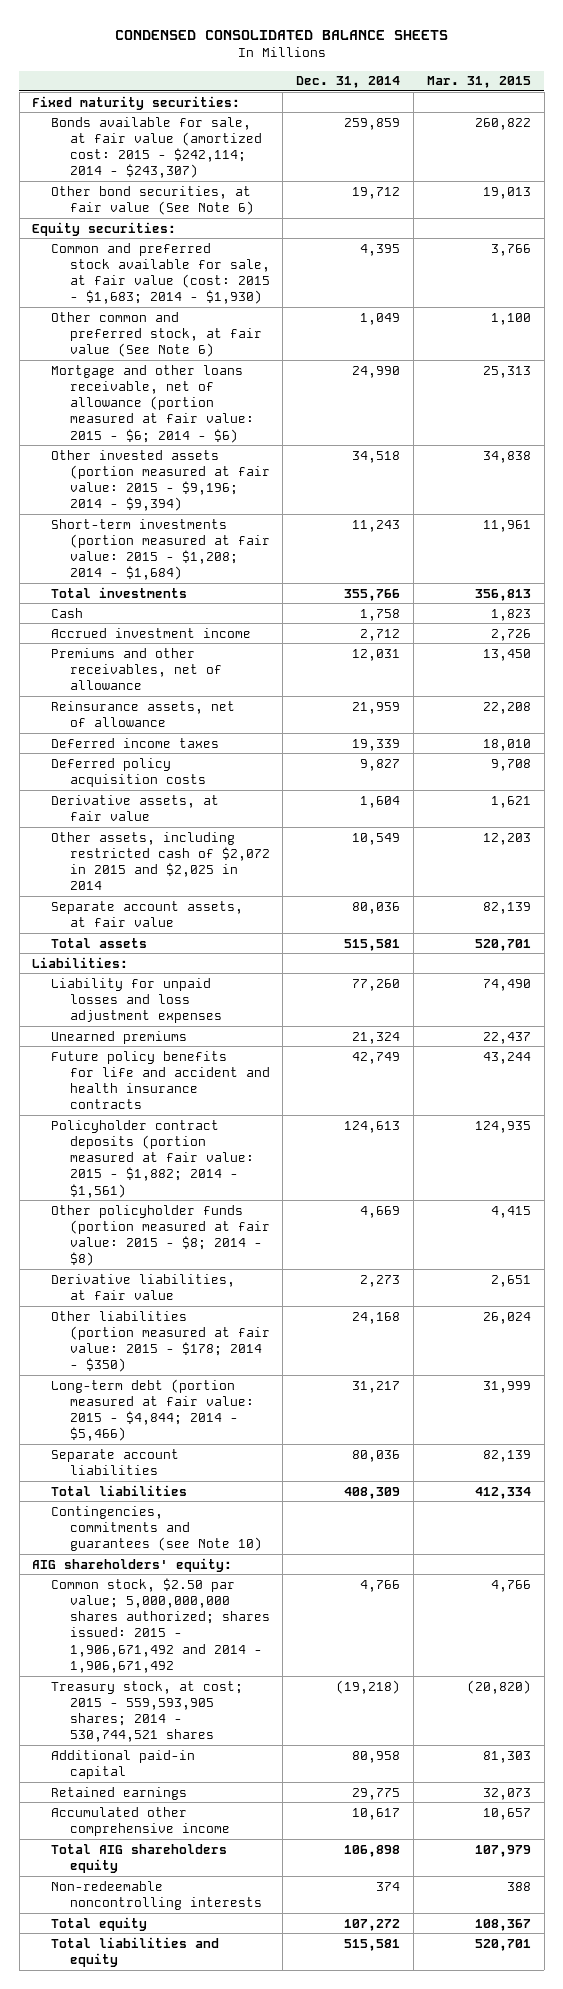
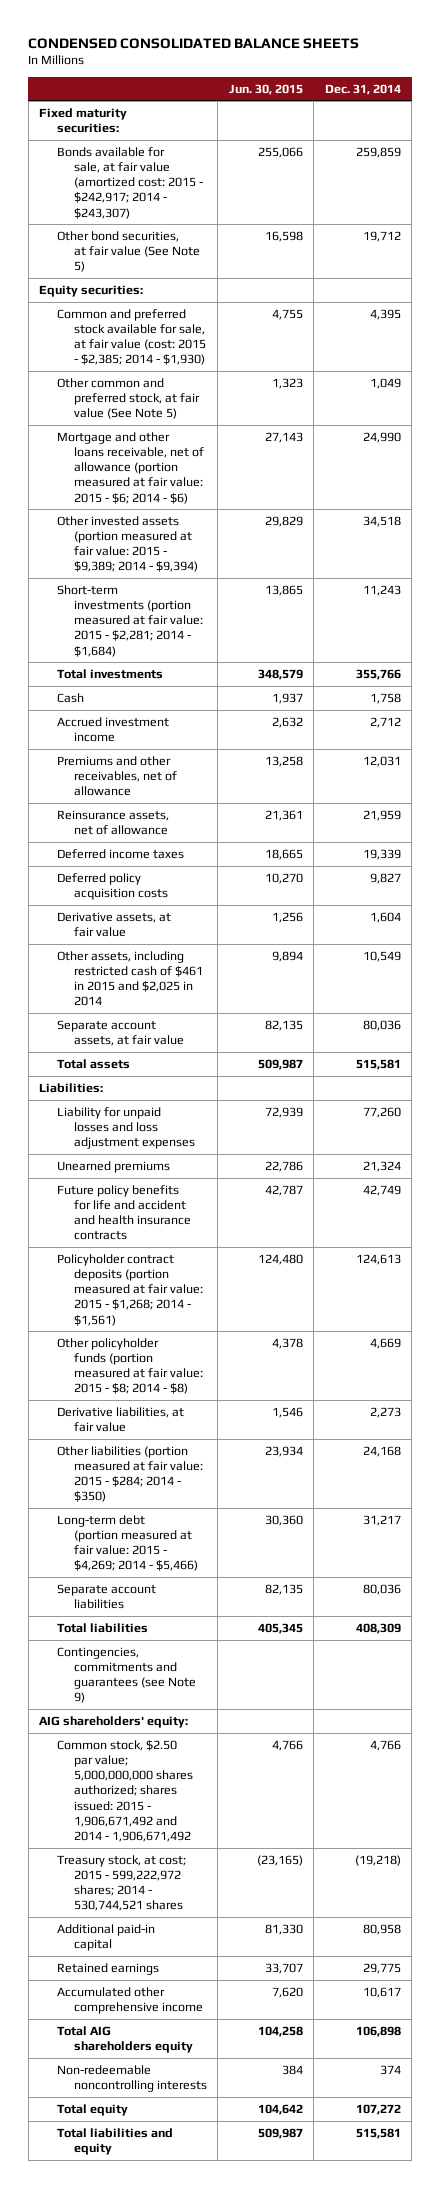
[426,76,531,89] Mar. 31, 2015 -> none
none -> [228,83,303,95] Jun. 30, 2015
[50,116,262,179] Bonds available for sale, at fair value (amortized cost: 2015 - $242,114; 2014 - $243,307) -> [56,146,203,219] Bonds available for sale, at fair value (amortized cost: 2015 - $242,917; 2014 - $243,307)
[50,185,254,216] Other bond securities, at fair value (See Note 6) -> [56,230,200,273] Other bond securities, at fair value (See Note 5)
[50,242,270,305] Common and preferred stock available for sale, at fair value (cost: 2015 - $1,683; 2014 - $1,930) -> [56,308,206,366] Common and preferred stock available for sale, at fair value (cost: 2015 - $2,385; 2014 - $1,930)
[50,311,262,358] Other common and preferred stock, at fair value (See Note 6) -> [56,377,200,420] Other common and preferred stock, at fair value (See Note 5)
[50,449,270,512] Other invested assets (portion measured at fair value: 2015 - $9,196; 2014 - $9,394) -> [56,515,198,573] Other invested assets (portion measured at fair value: 2015 - $9,389; 2014 - $9,394)
[50,518,270,581] Short-term investments (portion measured at fair value: 2015 - $1,208; 2014 - $1,684) -> [56,584,203,657] Short-term investments (portion measured at fair value: 2015 - $2,281; 2014 - $1,684)
[50,831,270,891] Other assets, including restricted cash of $2,072 in 2015 and $2,025 in 2014 -> [56,950,203,1007] Other assets, including restricted cash of $461 in 2015 and $2,025 in 2014
[50,1119,254,1198] Policyholder contract deposits (portion measured at fair value: 2015 - $1,882; 2014 - $1,561) -> [56,1253,203,1326] Policyholder contract deposits (portion measured at fair value: 2015 - $1,268; 2014 - $1,561)
[50,1310,270,1373] Other liabilities (portion measured at fair value: 2015 - $178; 2014 - $350) -> [56,1445,203,1503] Other liabilities (portion measured at fair value: 2015 - $284; 2014 - $350)
[50,1378,254,1442] Long-term debt (portion measured at fair value: 2015 - $4,844; 2014 - $5,466) -> [56,1514,198,1572] Long-term debt (portion measured at fair value: 2015 - $4,269; 2014 - $5,466)
[50,1505,262,1552] Contingencies, commitments and guarantees (see Note 10) -> [56,1646,196,1704] Contingencies, commitments and guarantees (see Note 9)
[50,1680,243,1743] Treasury stock, at cost; 2015 - 559,593,905 shares; 2014 - 530,744,521 shares -> [56,1854,186,1912] Treasury stock, at cost; 2015 - 599,222,972 shares; 2014 - 530,744,521 shares

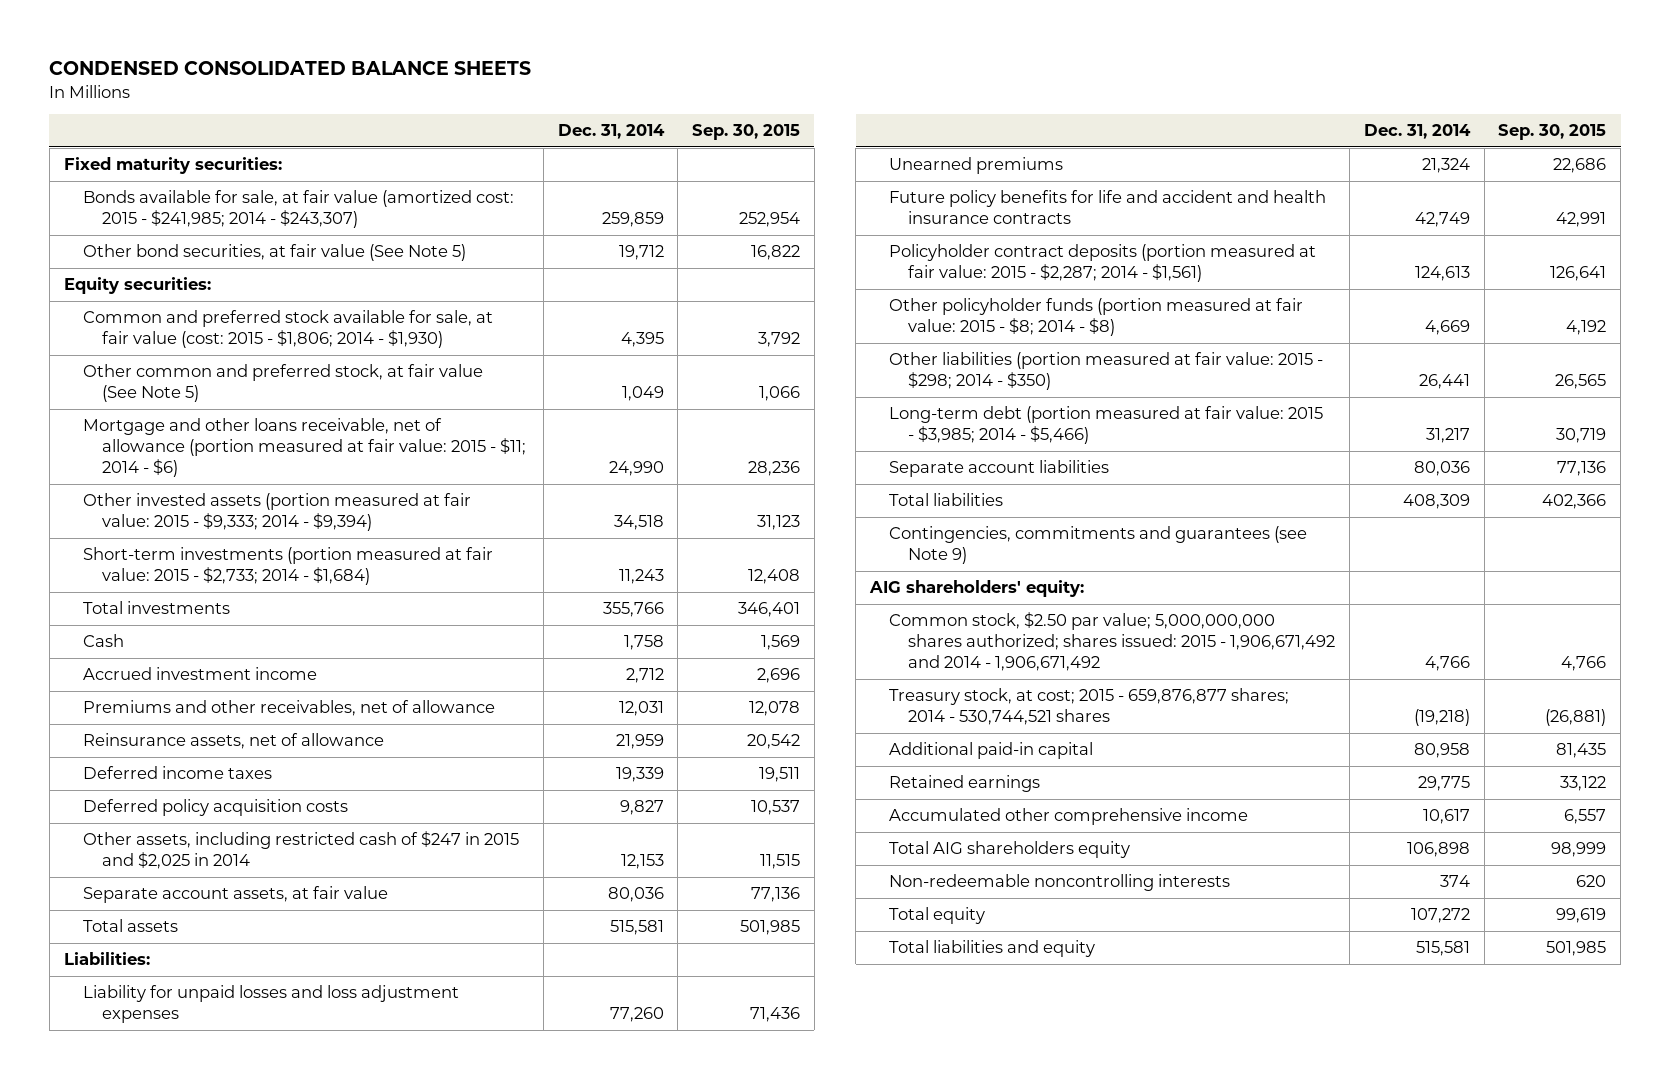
[228,83,303,95] Jun. 30, 2015 -> none
none -> [692,124,801,141] Sep. 30, 2015
[56,146,203,219] Bonds available for sale, at fair value (amortized cost: 2015 - $242,917; 2014 - $243,307) -> [82,190,514,229] Bonds available for sale, at fair value (amortized cost: 2015 - $241,985; 2014 - $243,307)
[56,308,206,366] Common and preferred stock available for sale, at fair value (cost: 2015 - $2,385; 2014 - $1,930) -> [82,310,493,349] Common and preferred stock available for sale, at fair value (cost: 2015 - $1,806; 2014 - $1,930)
[56,431,204,504] Mortgage and other loans receivable, net of allowance (portion measured at fair value: 2015 - $6; 2014 - $6) -> [82,418,527,478] Mortgage and other loans receivable, net of allowance (portion measured at fair value: 2015 - $11; 2014 - $6)
[56,515,198,573] Other invested assets (portion measured at fair value: 2015 - $9,389; 2014 - $9,394) -> [82,493,471,532] Other invested assets (portion measured at fair value: 2015 - $9,333; 2014 - $9,394)
[56,584,203,657] Short-term investments (portion measured at fair value: 2015 - $2,281; 2014 - $1,684) -> [82,547,493,586] Short-term investments (portion measured at fair value: 2015 - $2,733; 2014 - $1,684)
[56,911,171,938] Derivative assets, at fair value -> none
[56,950,203,1007] Other assets, including restricted cash of $461 in 2015 and $2,025 in 2014 -> [82,831,519,870] Other assets, including restricted cash of $247 in 2015 and $2,025 in 2014
[362,950,401,962] 10,549 -> [620,854,664,870] 12,153
[56,1253,203,1326] Policyholder contract deposits (portion measured at fair value: 2015 - $1,268; 2014 - $1,561) -> [889,244,1317,283] Policyholder contract deposits (portion measured at fair value: 2015 - $2,287; 2014 - $1,561)
[56,1406,184,1433] Derivative liabilities, at fair value -> none
[56,1445,203,1503] Other liabilities (portion measured at fair value: 2015 - $284; 2014 - $350) -> [889,352,1324,391] Other liabilities (portion measured at fair value: 2015 - $298; 2014 - $350)
[362,1445,401,1457] 24,168 -> [1418,374,1470,390] 26,441
[56,1514,198,1572] Long-term debt (portion measured at fair value: 2015 - $4,269; 2014 - $5,466) -> [889,406,1324,445] Long-term debt (portion measured at fair value: 2015 - $3,985; 2014 - $5,466)
[56,1854,186,1912] Treasury stock, at cost; 2015 - 599,222,972 shares; 2014 - 530,744,521 shares -> [889,688,1290,726] Treasury stock, at cost; 2015 - 659,876,877 shares; 2014 - 530,744,521 shares

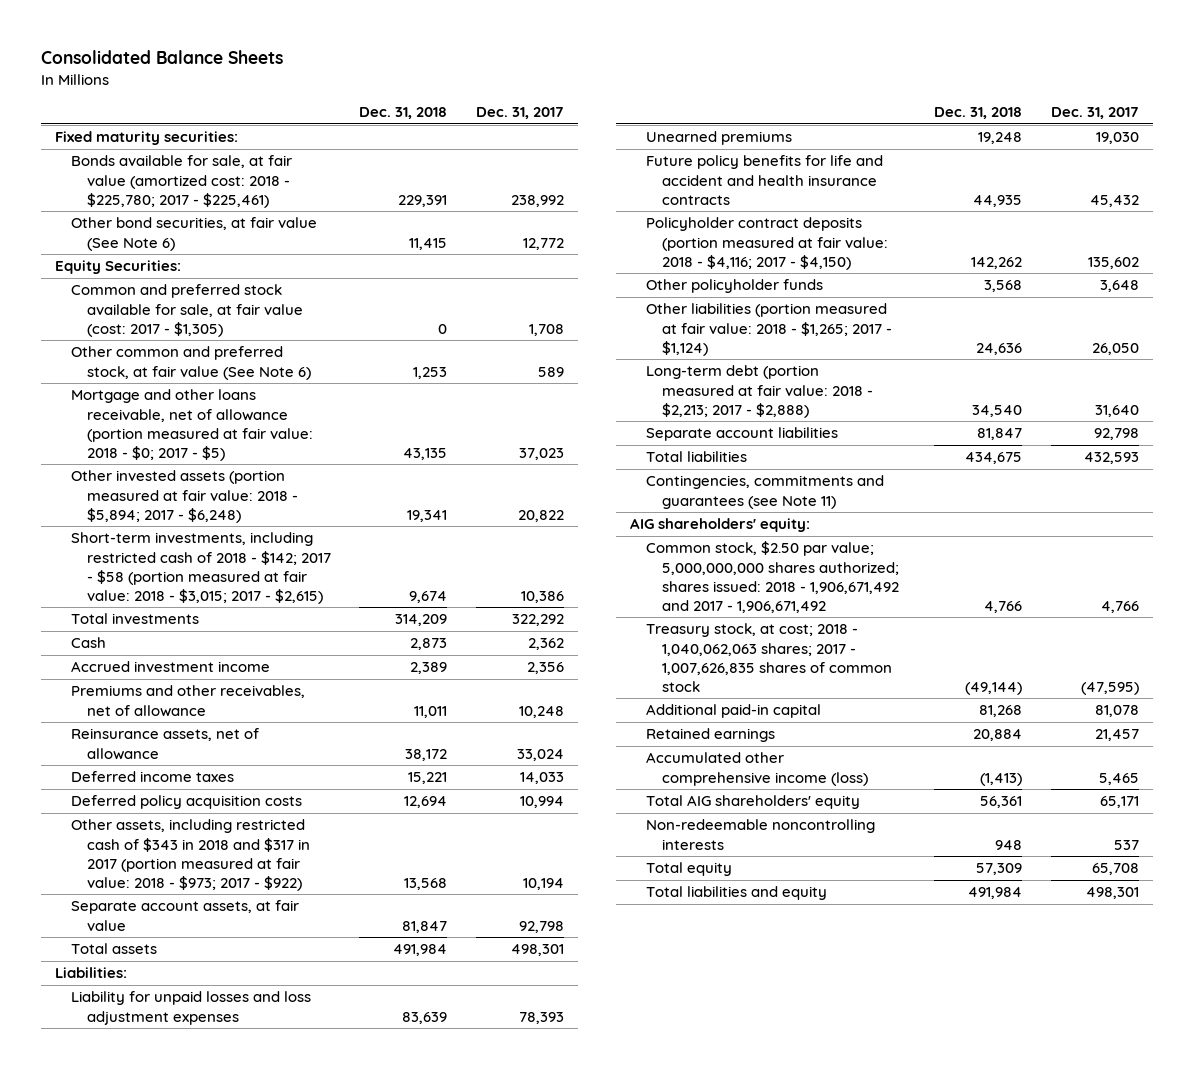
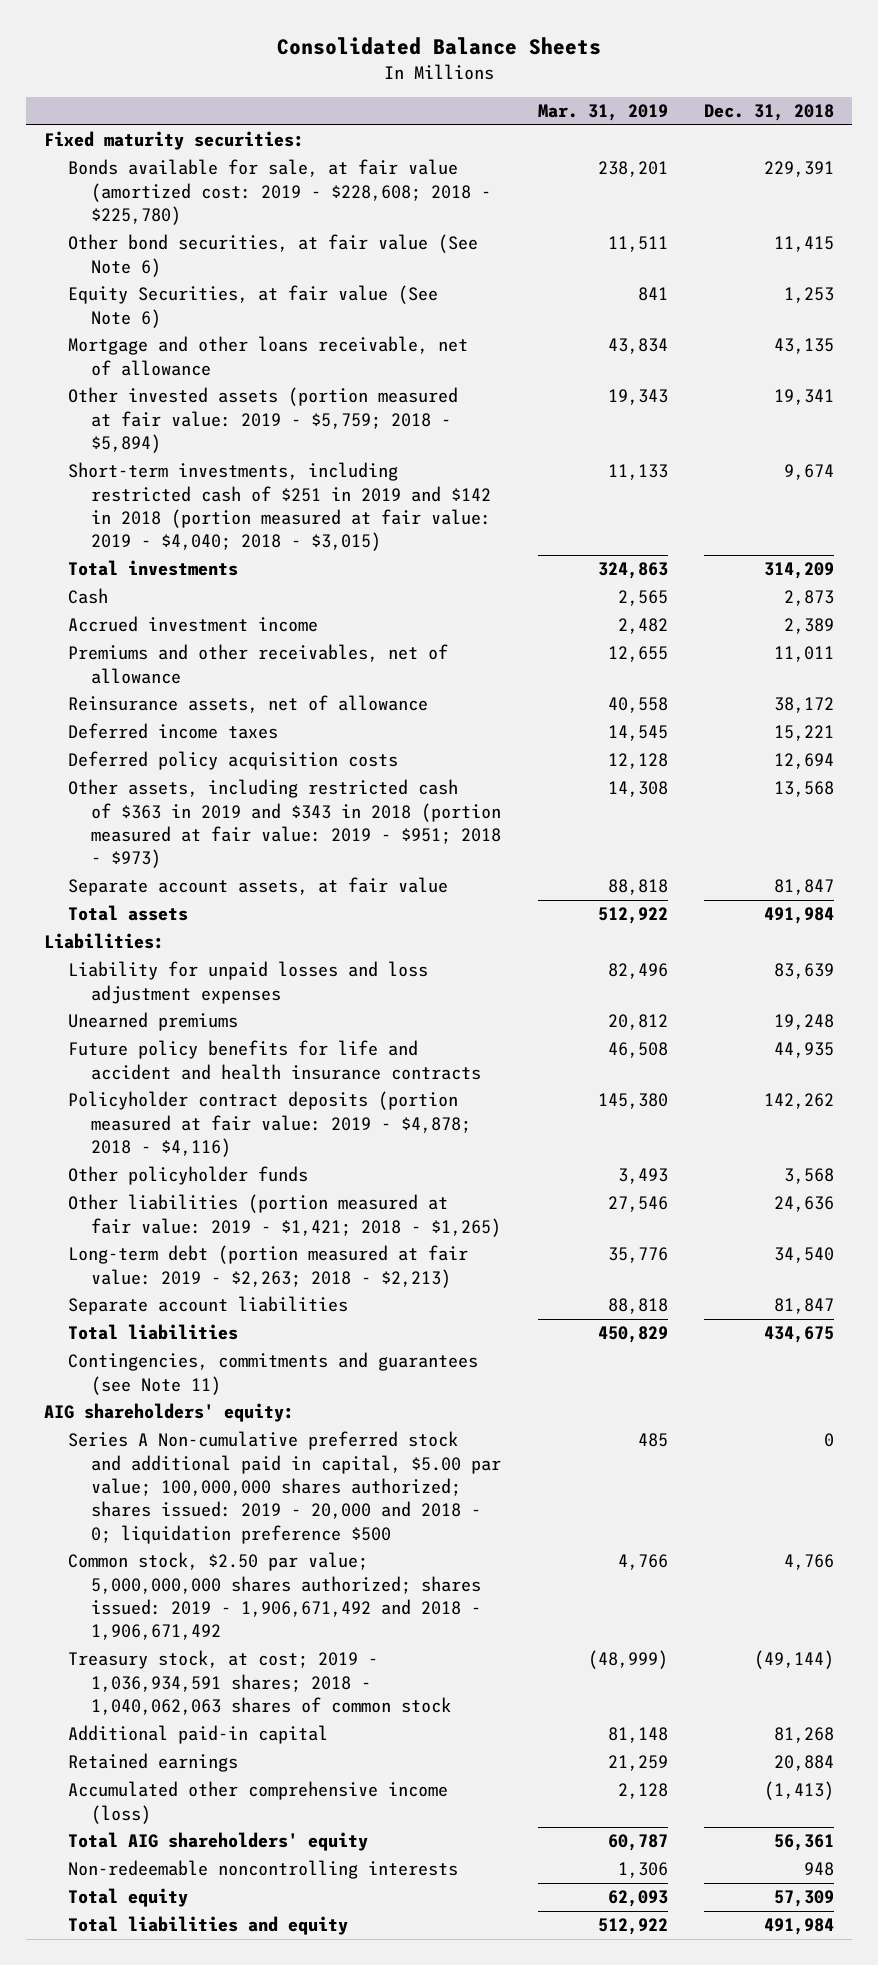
[475,107,564,120] Dec. 31, 2017 -> none
none -> [537,104,668,122] Mar. 31, 2019
[70,155,292,208] Bonds available for sale, at fair value (amortized cost: 2018 - $225,780; 2017 - $225,461) -> [67,159,492,225] Bonds available for sale, at fair value (amortized cost: 2019 - $228,608; 2018 - $225,780)
[54,260,181,275] Equity Securities: -> none
[70,284,303,337] Common and preferred stock available for sale, at fair value (cost: 2017 - $1,305) -> none
[70,346,311,380] Other common and preferred stock, at fair value (See Note 6) -> [67,285,438,328] Equity Securities, at fair value (See Note 6)
[70,389,313,461] Mortgage and other loans receivable, net of allowance (portion measured at fair value: 2018 - $0; 2017 - $5) -> [67,336,468,376] Mortgage and other loans receivable, net of allowance
[70,470,298,523] Other invested assets (portion measured at fair value: 2018 - $5,894; 2017 - $6,248) -> [67,387,458,453] Other invested assets (portion measured at fair value: 2019 - $5,759; 2018 - $5,894)
[70,532,331,604] Short-term investments, including restricted cash of 2018 - $142; 2017 - $58 (portion measured at fair value: 2018 - $3,015; 2017 - $2,615) -> [67,462,492,552] Short-term investments, including restricted cash of $251 in 2019 and $142 in 2018 (portion measured at fair value: 2019 - $4,040; 2018 - $3,015)
[70,819,310,891] Other assets, including restricted cash of $343 in 2018 and $317 in 2017 (portion measured at fair value: 2018 - $973; 2017 - $922) -> [67,779,502,869] Other assets, including restricted cash of $363 in 2019 and $343 in 2018 (portion measured at fair value: 2019 - $951; 2018 - $973)
[646,217,889,270] Policyholder contract deposits (portion measured at fair value: 2018 - $4,116; 2017 - $4,150) -> [67,1091,472,1157] Policyholder contract deposits (portion measured at fair value: 2019 - $4,878; 2018 - $4,116)
[646,303,893,356] Other liabilities (portion measured at fair value: 2018 - $1,265; 2017 - $1,124) -> [67,1194,502,1237] Other liabilities (portion measured at fair value: 2019 - $1,421; 2018 - $1,265)
[646,365,874,418] Long-term debt (portion measured at fair value: 2018 - $2,213; 2017 - $2,888) -> [67,1245,468,1288] Long-term debt (portion measured at fair value: 2019 - $2,263; 2018 - $2,213)
none -> [67,1431,502,1544] Series A Non-cumulative preferred stock and additional paid in capital, $5.00 par value; 100,000,000 shares authorized; shares issued: 2019 - 20,000 and 2018 - 0; liquidation preference $500
[646,541,900,613] Common stock, $2.50 par value; 5,000,000,000 shares authorized; shares issued: 2018 - 1,906,671,492 and 2017 - 1,906,671,492 -> [67,1552,482,1641] Common stock, $2.50 par value; 5,000,000,000 shares authorized; shares issued: 2019 - 1,906,671,492 and 2018 - 1,906,671,492
[646,623,893,692] Treasury stock, at cost; 2018 - 1,040,062,063 shares; 2017 - 1,007,626,835 shares of common stock -> [67,1650,452,1715] Treasury stock, at cost; 2019 - 1,036,934,591 shares; 2018 - 1,040,062,063 shares of common stock

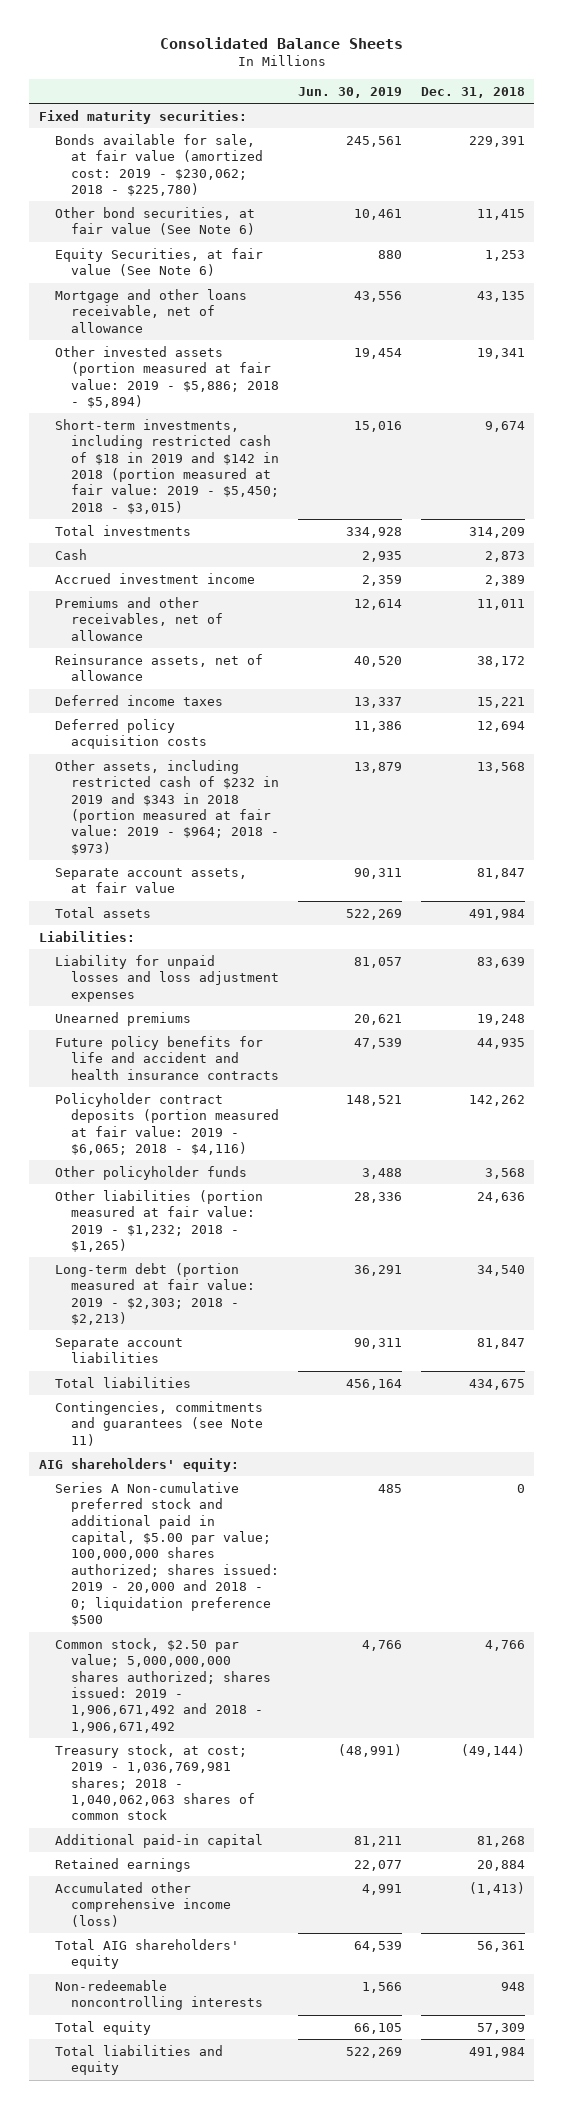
[537,104,668,122] Mar. 31, 2019 -> none
none -> [297,86,402,98] Jun. 30, 2019
[67,159,492,225] Bonds available for sale, at fair value (amortized cost: 2019 - $228,608; 2018 - $225,780) -> [54,133,264,197] Bonds available for sale, at fair value (amortized cost: 2019 - $230,062; 2018 - $225,780)
[67,387,458,453] Other invested assets (portion measured at fair value: 2019 - $5,759; 2018 - $5,894) -> [54,345,280,409] Other invested assets (portion measured at fair value: 2019 - $5,886; 2018 - $5,894)
[67,462,492,552] Short-term investments, including restricted cash of $251 in 2019 and $142 in 2018 (portion measured at fair value: 2019 - $4,040; 2018 - $3,015) -> [54,418,280,514] Short-term investments, including restricted cash of $18 in 2019 and $142 in 2018 (portion measured at fair value: 2019 - $5,450; 2018 - $3,015)
[67,779,502,869] Other assets, including restricted cash of $363 in 2019 and $343 in 2018 (portion measured at fair value: 2019 - $951; 2018 - $973) -> [54,759,280,855] Other assets, including restricted cash of $232 in 2019 and $343 in 2018 (portion measured at fair value: 2019 - $964; 2018 - $973)
[67,1091,472,1157] Policyholder contract deposits (portion measured at fair value: 2019 - $4,878; 2018 - $4,116) -> [54,1092,280,1156] Policyholder contract deposits (portion measured at fair value: 2019 - $6,065; 2018 - $4,116)
[67,1194,502,1237] Other liabilities (portion measured at fair value: 2019 - $1,421; 2018 - $1,265) -> [54,1189,263,1253] Other liabilities (portion measured at fair value: 2019 - $1,232; 2018 - $1,265)
[67,1245,468,1288] Long-term debt (portion measured at fair value: 2019 - $2,263; 2018 - $2,213) -> [54,1262,256,1326] Long-term debt (portion measured at fair value: 2019 - $2,303; 2018 - $2,213)
[67,1650,452,1715] Treasury stock, at cost; 2019 - 1,036,934,591 shares; 2018 - 1,040,062,063 shares of common stock -> [54,1743,256,1821] Treasury stock, at cost; 2019 - 1,036,769,981 shares; 2018 - 1,040,062,063 shares of common stock

